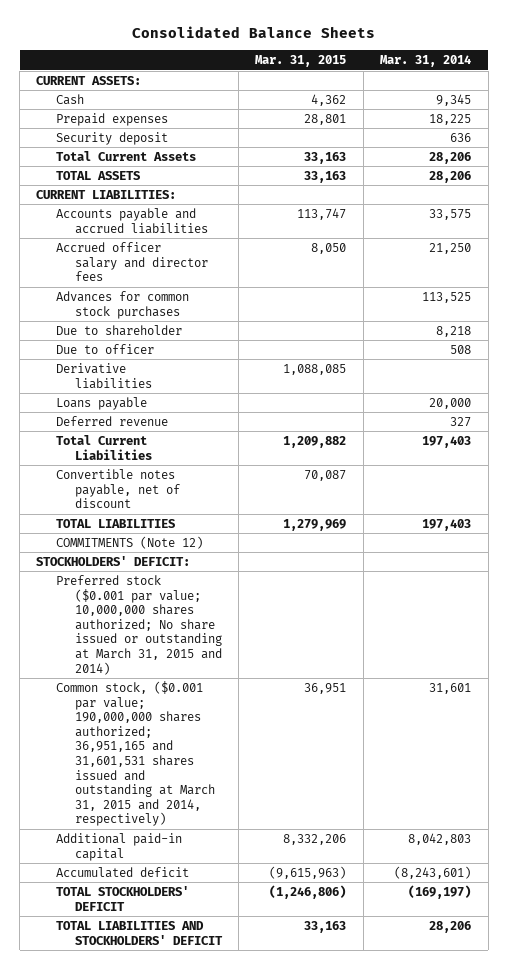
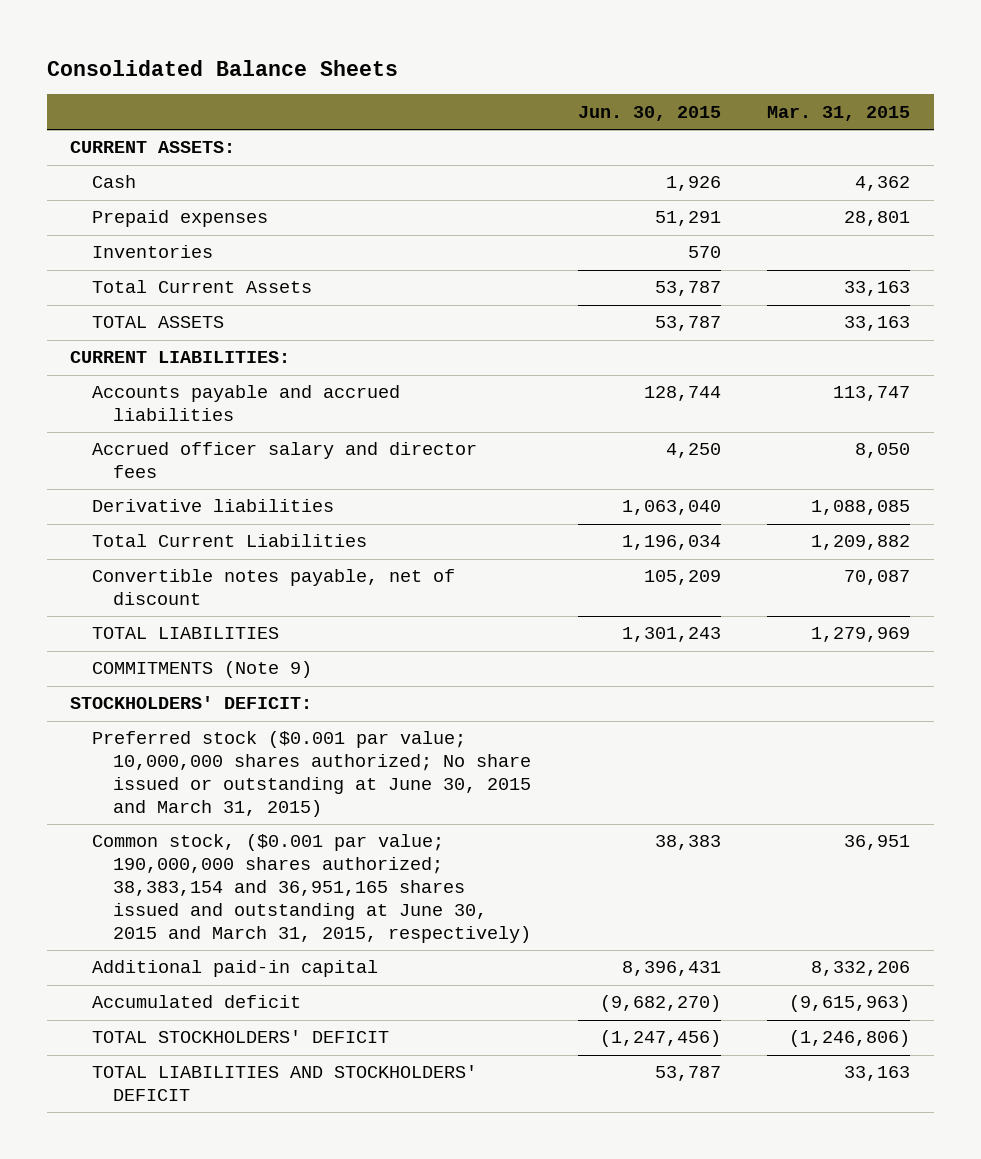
[380,55,472,68] Mar. 31, 2014 -> none
none -> [577,105,721,121] Jun. 30, 2015
[55,131,168,145] Security deposit -> none
none -> [91,245,213,259] Inventories
[55,290,189,319] Advances for common stock purchases -> none
[55,324,182,336] Due to shareholder -> none
[55,343,154,354] Due to officer -> none
[55,396,147,410] Loans payable -> none
[55,415,168,426] Deferred revenue -> none
[55,535,203,549] COMMITMENTS (Note 12) -> [91,661,312,679] COMMITMENTS (Note 9)
[55,574,222,675] Preferred stock ($0.001 par value; 10,000,000 shares authorized; No share issued or outstanding at March 31, 2015 and 2014) -> [91,731,531,817] Preferred stock ($0.001 par value; 10,000,000 shares authorized; No share issued or outstanding at June 30, 2015 and March 31, 2015)
[55,680,215,827] Common stock, ($0.001 par value; 190,000,000 shares authorized; 36,951,165 and 31,601,531 shares issued and outstanding at March 31, 2015 and 2014, respectively) -> [91,834,531,943] Common stock, ($0.001 par value; 190,000,000 shares authorized; 38,383,154 and 36,951,165 shares issued and outstanding at June 30, 2015 and March 31, 2015, respectively)

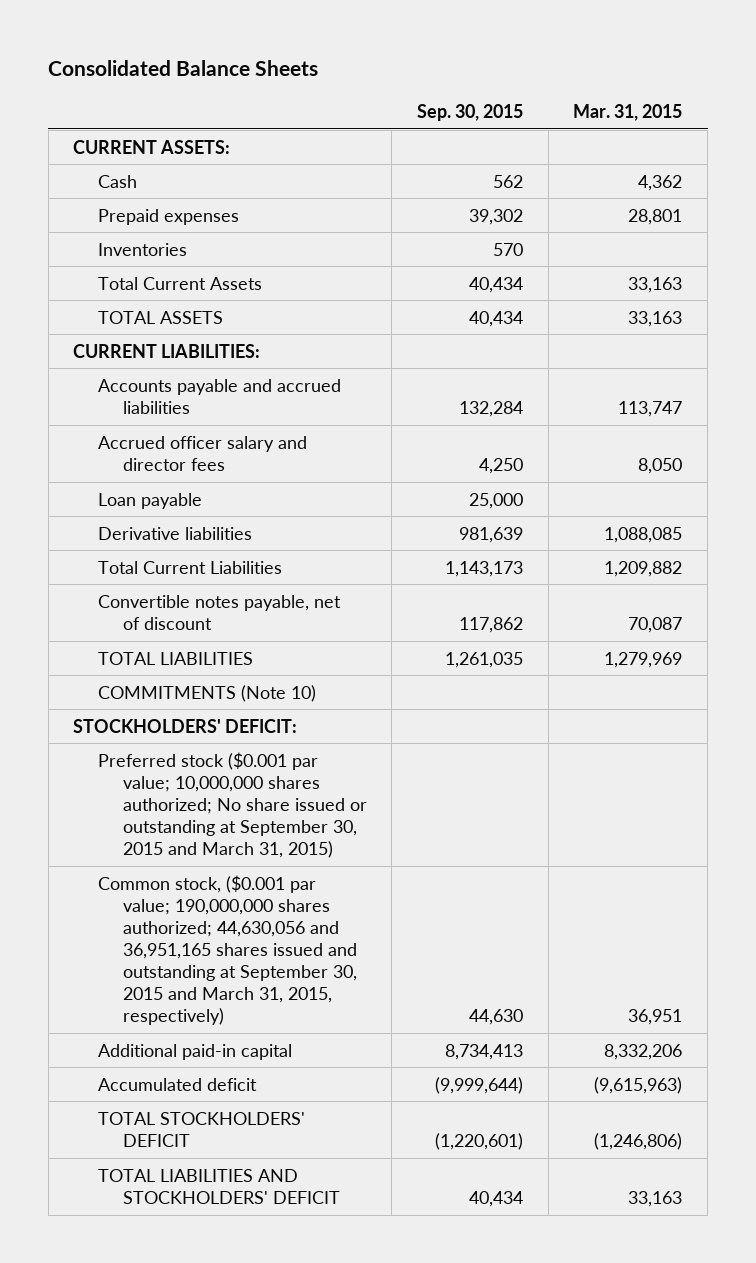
[577,105,721,121] Jun. 30, 2015 -> none
none -> [416,104,523,122] Sep. 30, 2015
none -> [97,492,202,509] Loan payable
[91,661,312,679] COMMITMENTS (Note 9) -> [97,684,316,702] COMMITMENTS (Note 10)
[91,731,531,817] Preferred stock ($0.001 par value; 10,000,000 shares authorized; No share issued or outstanding at June 30, 2015 and March 31, 2015) -> [97,751,367,858] Preferred stock ($0.001 par value; 10,000,000 shares authorized; No share issued or outstanding at September 30, 2015 and March 31, 2015)
[91,834,531,943] Common stock, ($0.001 par value; 190,000,000 shares authorized; 38,383,154 and 36,951,165 shares issued and outstanding at June 30, 2015 and March 31, 2015, respectively) -> [97,874,357,1025] Common stock, ($0.001 par value; 190,000,000 shares authorized; 44,630,056 and 36,951,165 shares issued and outstanding at September 30, 2015 and March 31, 2015, respectively)

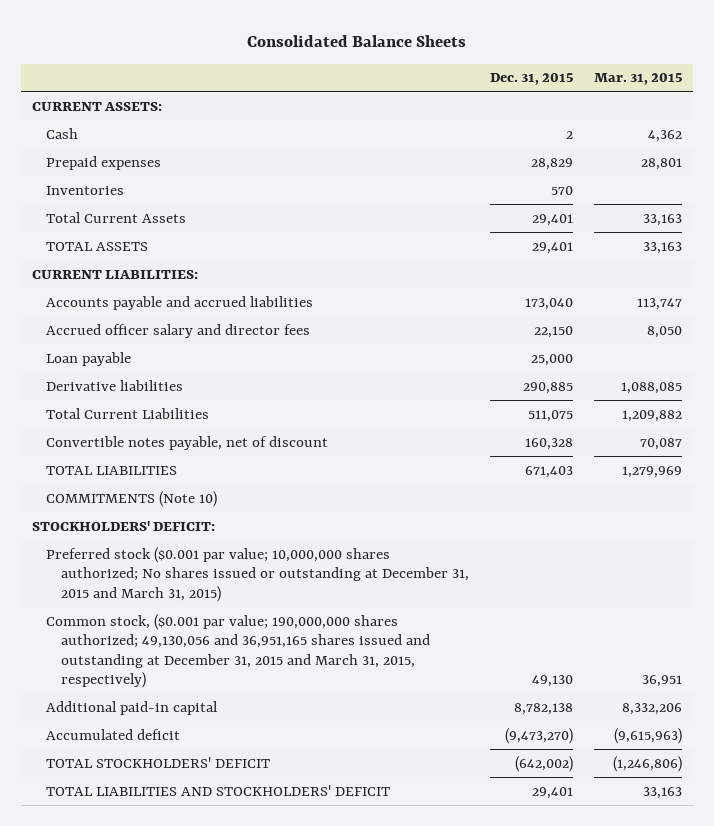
[416,104,523,122] Sep. 30, 2015 -> none
none -> [490,73,574,86] Dec. 31, 2015
[97,751,367,858] Preferred stock ($0.001 par value; 10,000,000 shares authorized; No share issued or outstanding at September 30, 2015 and March 31, 2015) -> [46,546,469,602] Preferred stock ($0.001 par value; 10,000,000 shares authorized; No shares issued or outstanding at December 31, 2015 and March 31, 2015)
[97,874,357,1025] Common stock, ($0.001 par value; 190,000,000 shares authorized; 44,630,056 and 36,951,165 shares issued and outstanding at September 30, 2015 and March 31, 2015, respectively) -> [46,613,430,689] Common stock, ($0.001 par value; 190,000,000 shares authorized; 49,130,056 and 36,951,165 shares issued and outstanding at December 31, 2015 and March 31, 2015, respectively)

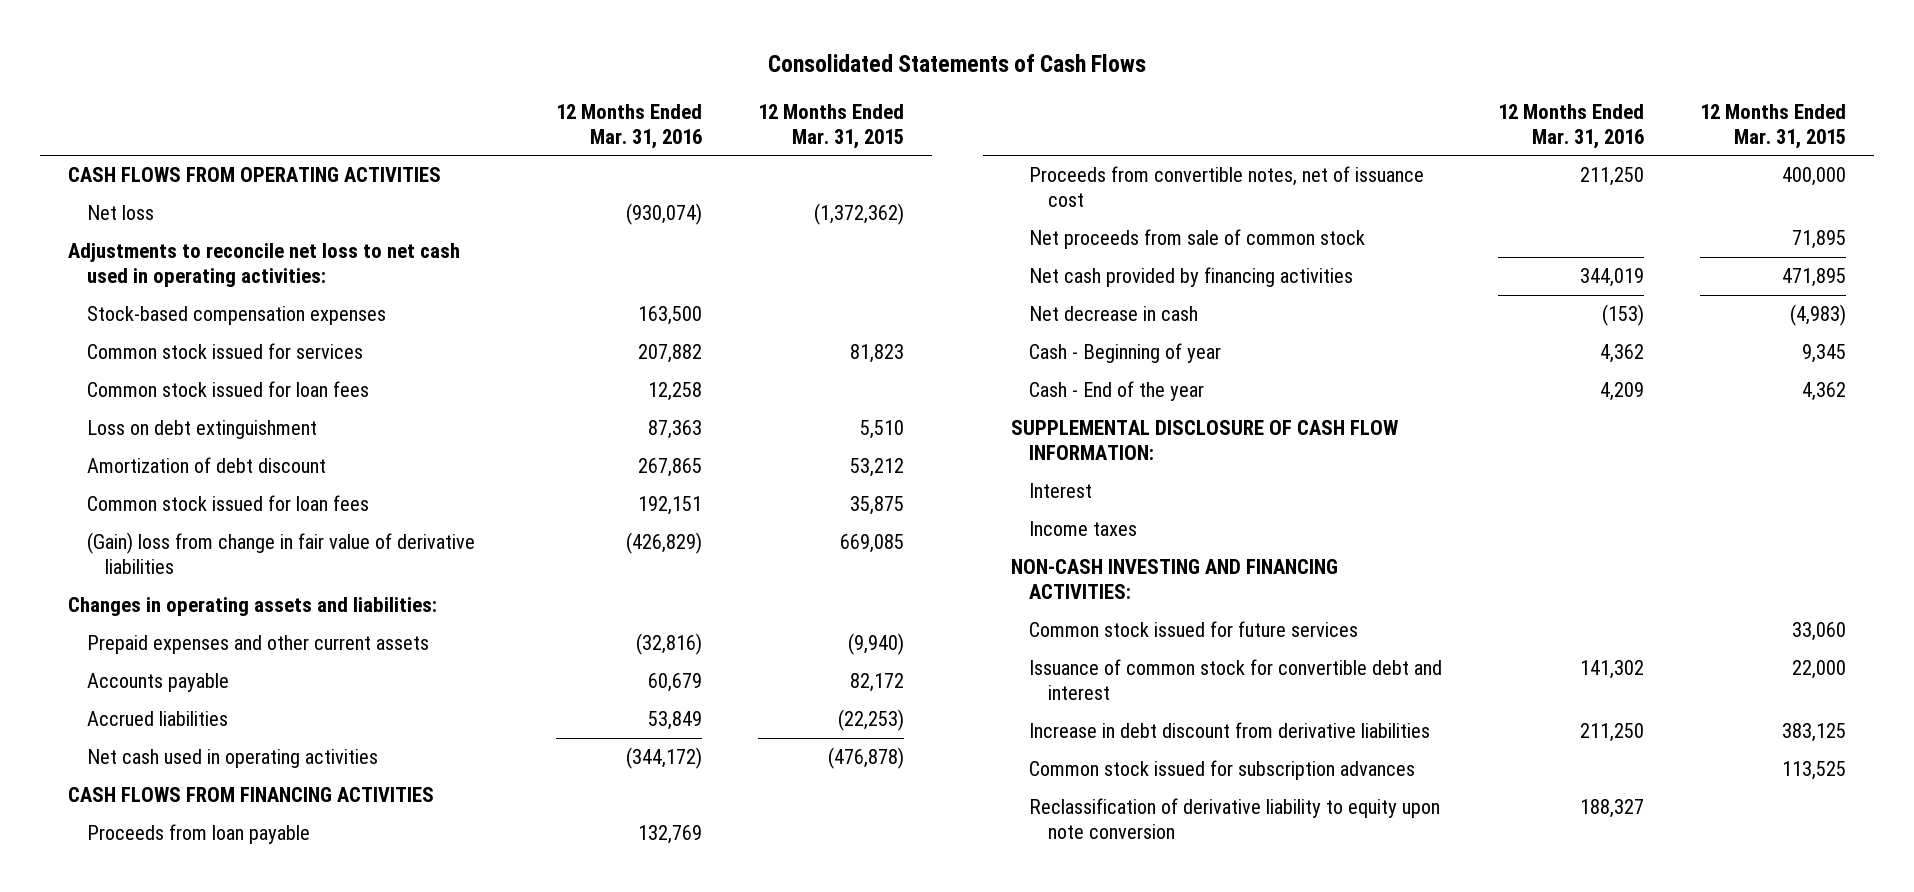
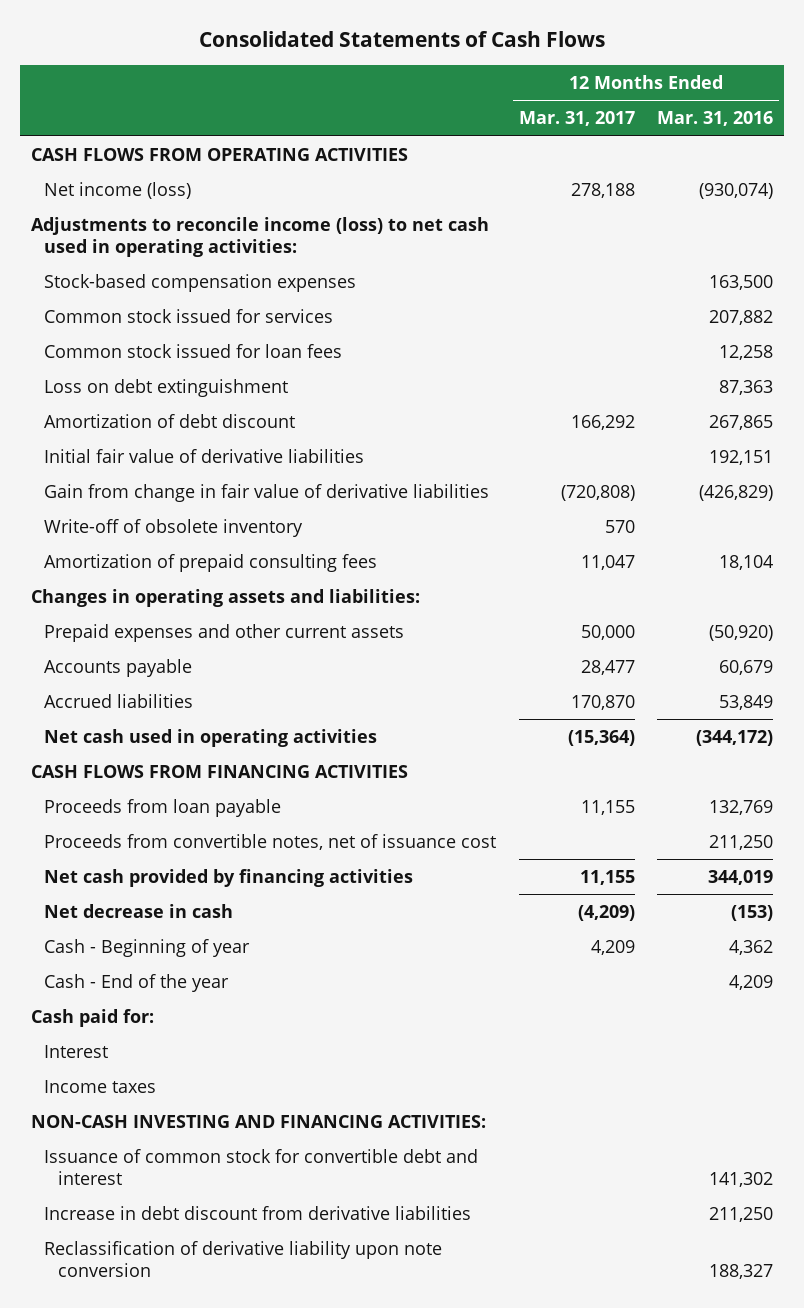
[757,103,904,149] 12 Months Ended Mar. 31, 2015 -> none
none -> [518,111,635,127] Mar. 31, 2017
[86,205,154,221] Net loss -> [44,181,192,199] Net income (loss)
[68,243,461,288] Adjustments to reconcile net loss to net cash used in operating activities: -> [30,216,489,257] Adjustments to reconcile income (loss) to net cash used in operating activities:
[86,495,369,512] Common stock issued for loan fees -> [44,448,365,463] Initial fair value of derivative liabilities
[86,532,475,575] (Gain) loss from change in fair value of derivative liabilities -> [44,483,490,502] Gain from change in fair value of derivative liabilities
none -> [44,518,304,537] Write-off of obsolete inventory
none -> [44,553,378,572] Amortization of prepaid consulting fees
[635,633,702,656] (32,816) -> [709,624,774,641] (50,920)
[1029,229,1366,250] Net proceeds from sale of common stock -> none
[1010,420,1398,461] SUPPLEMENTAL DISCLOSURE OF CASH FLOW INFORMATION: -> none
none -> [30,1008,154,1027] Cash paid for:
[1029,621,1359,638] Common stock issued for future services -> none
[1029,760,1416,781] Common stock issued for subscription advances -> none
[1029,798,1441,840] Reclassification of derivative liability to equity upon note conversion -> [44,1240,443,1277] Reclassification of derivative liability upon note conversion

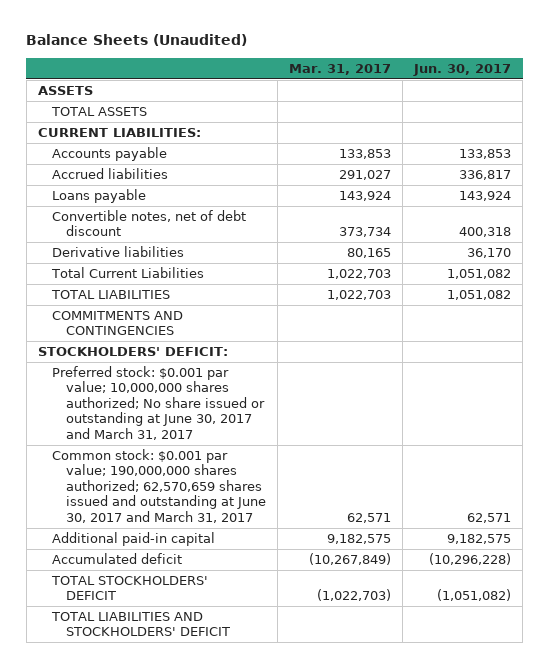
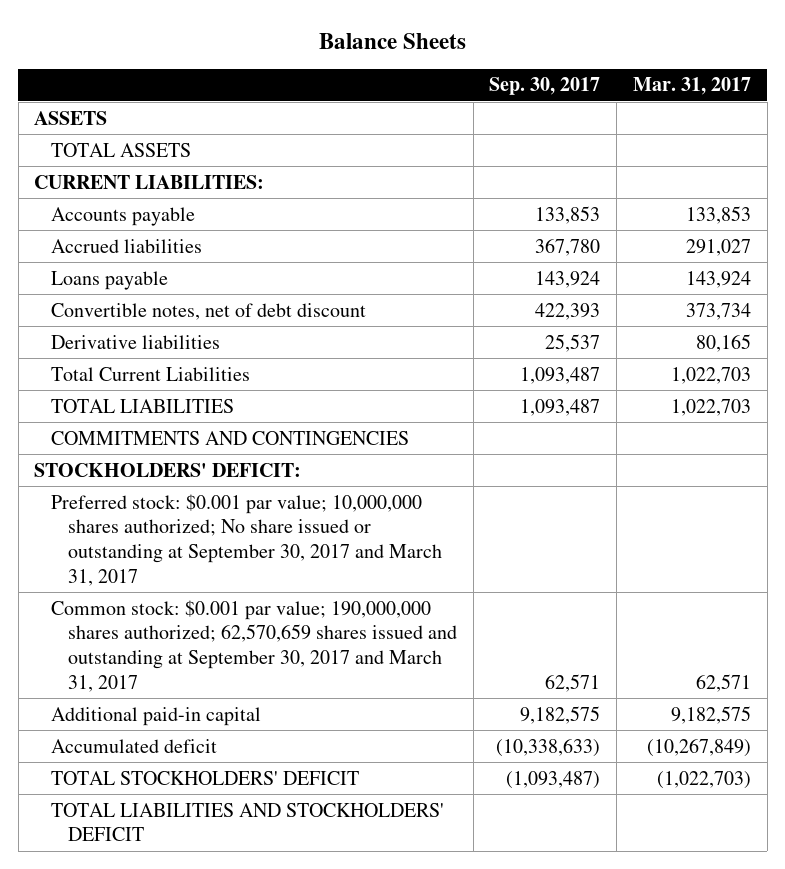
[26,34,248,47] Balance Sheets (Unaudited) -> [318,32,466,49] Balance Sheets
[413,63,512,76] Jun. 30, 2017 -> none
none -> [489,77,601,96] Sep. 30, 2017
[51,365,266,440] Preferred stock: $0.001 par value; 10,000,000 shares authorized; No share issued or outstanding at June 30, 2017 and March 31, 2017 -> [51,493,442,586] Preferred stock: $0.001 par value; 10,000,000 shares authorized; No share issued or outstanding at September 30, 2017 and March 31, 2017
[51,448,267,523] Common stock: $0.001 par value; 190,000,000 shares authorized; 62,570,659 shares issued and outstanding at June 30, 2017 and March 31, 2017 -> [51,599,457,692] Common stock: $0.001 par value; 190,000,000 shares authorized; 62,570,659 shares issued and outstanding at September 30, 2017 and March 31, 2017

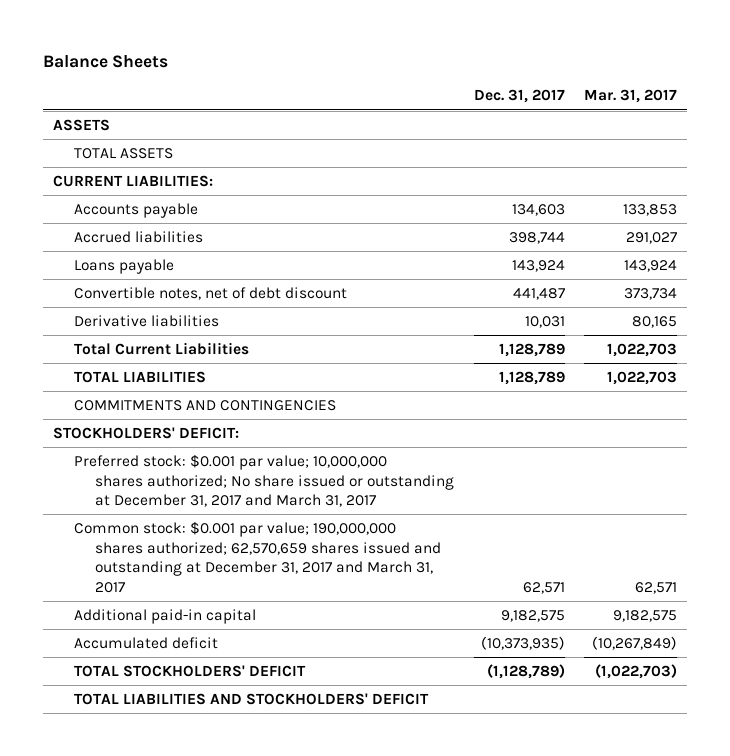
[489,77,601,96] Sep. 30, 2017 -> none
none -> [473,89,565,104] Dec. 31, 2017
[51,493,442,586] Preferred stock: $0.001 par value; 10,000,000 shares authorized; No share issued or outstanding at September 30, 2017 and March 31, 2017 -> [73,453,455,508] Preferred stock: $0.001 par value; 10,000,000 shares authorized; No share issued or outstanding at December 31, 2017 and March 31, 2017
[51,599,457,692] Common stock: $0.001 par value; 190,000,000 shares authorized; 62,570,659 shares issued and outstanding at September 30, 2017 and March 31, 2017 -> [73,520,442,594] Common stock: $0.001 par value; 190,000,000 shares authorized; 62,570,659 shares issued and outstanding at December 31, 2017 and March 31, 2017

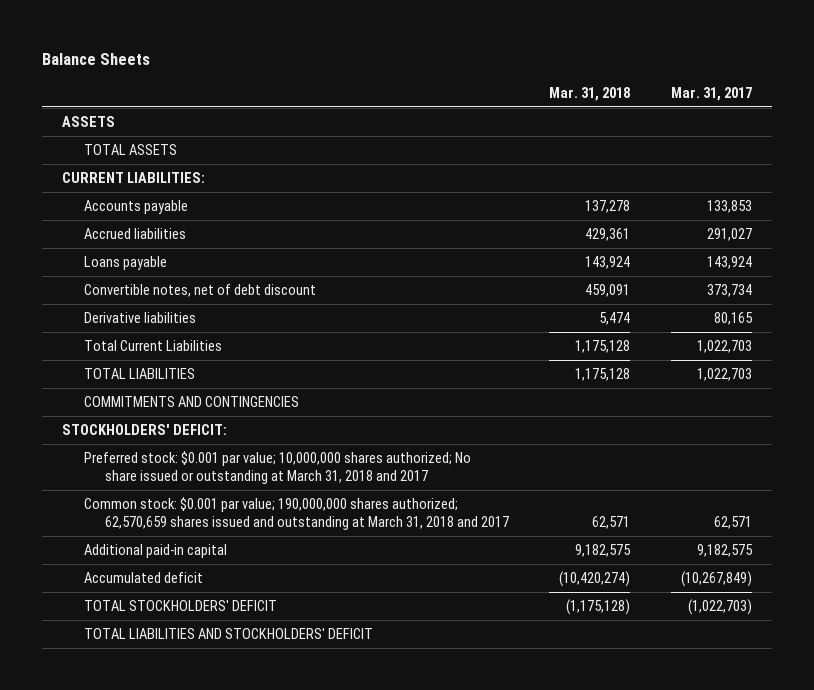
[473,89,565,104] Dec. 31, 2017 -> none
none -> [549,87,631,102] Mar. 31, 2018
[73,453,455,508] Preferred stock: $0.001 par value; 10,000,000 shares authorized; No share issued or outstanding at December 31, 2017 and March 31, 2017 -> [83,450,471,484] Preferred stock: $0.001 par value; 10,000,000 shares authorized; No share issued or outstanding at March 31, 2018 and 2017
[73,520,442,594] Common stock: $0.001 par value; 190,000,000 shares authorized; 62,570,659 shares issued and outstanding at December 31, 2017 and March 31, 2017 -> [83,496,509,530] Common stock: $0.001 par value; 190,000,000 shares authorized; 62,570,659 shares issued and outstanding at March 31, 2018 and 2017

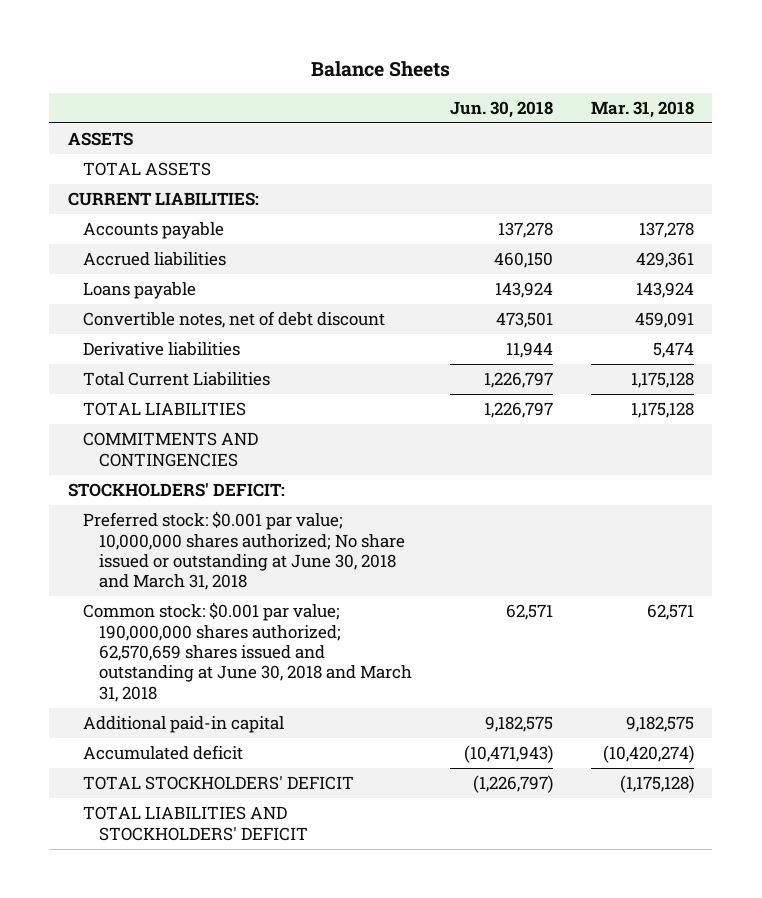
[670,87,752,102] Mar. 31, 2017 -> none
none -> [449,100,553,118] Jun. 30, 2018
[83,450,471,484] Preferred stock: $0.001 par value; 10,000,000 shares authorized; No share issued or outstanding at March 31, 2018 and 2017 -> [83,511,405,591] Preferred stock: $0.001 par value; 10,000,000 shares authorized; No share issued or outstanding at June 30, 2018 and March 31, 2018
[83,496,509,530] Common stock: $0.001 par value; 190,000,000 shares authorized; 62,570,659 shares issued and outstanding at March 31, 2018 and 2017 -> [83,602,412,702] Common stock: $0.001 par value; 190,000,000 shares authorized; 62,570,659 shares issued and outstanding at June 30, 2018 and March 31, 2018

